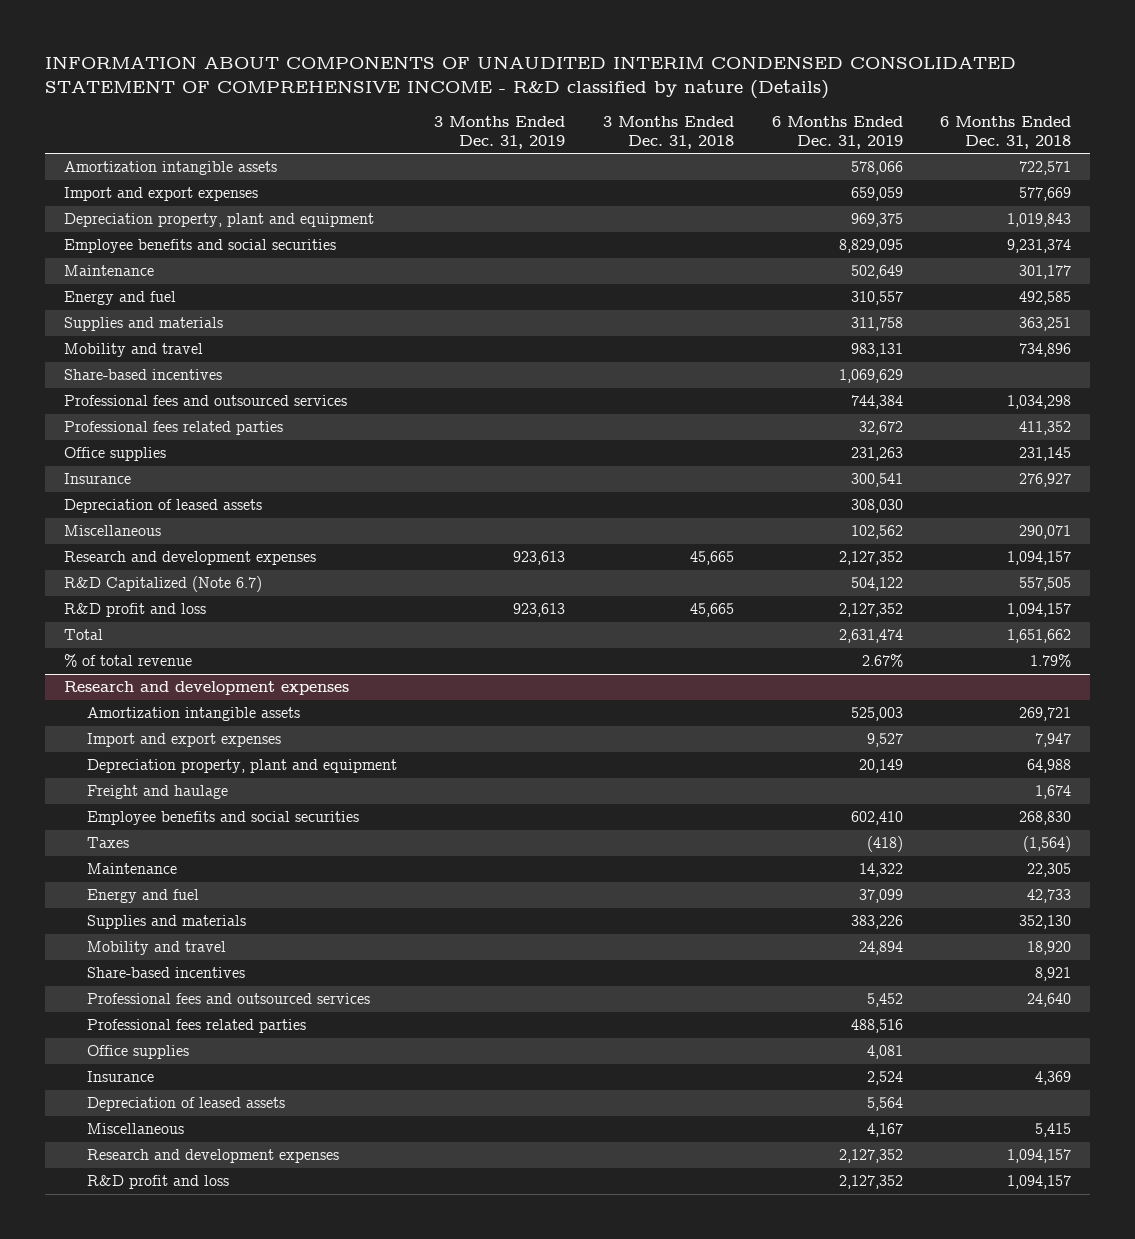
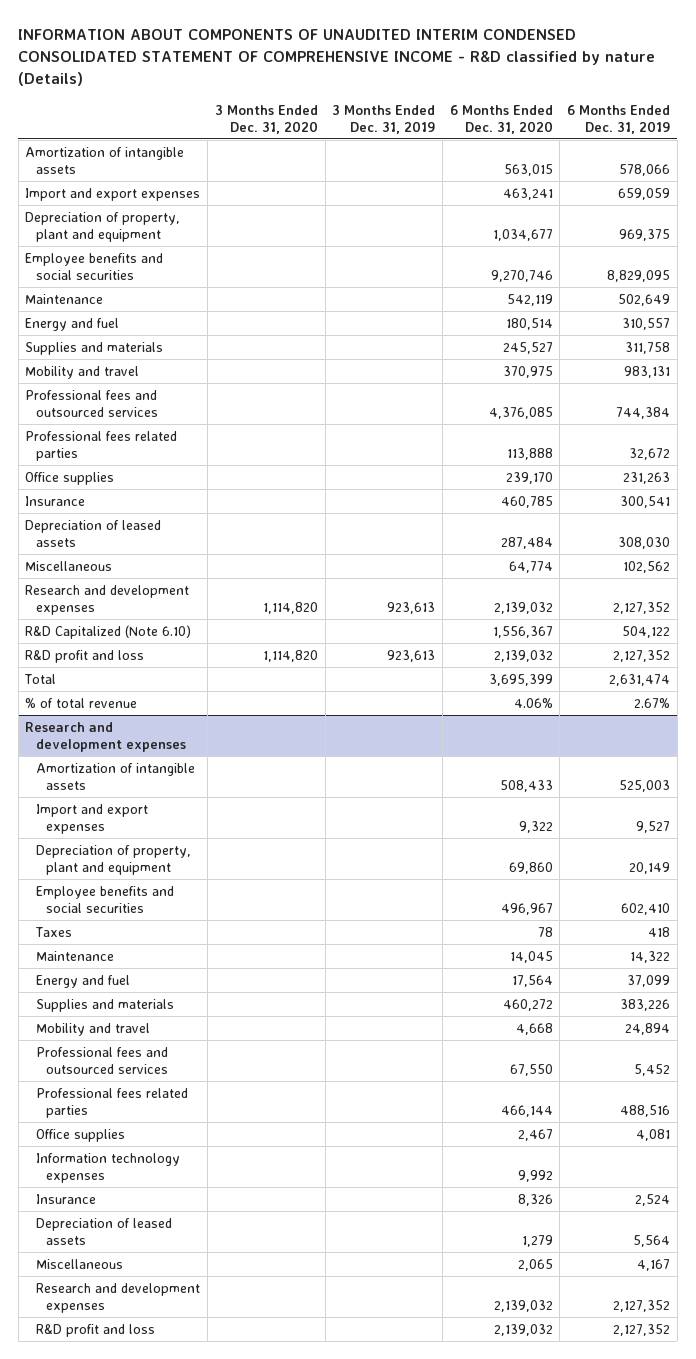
[602,116,734,149] 3 Months Ended Dec. 31, 2018 -> none
[940,116,1072,149] 6 Months Ended Dec. 31, 2018 -> none
none -> [214,104,318,134] 3 Months Ended Dec. 31, 2020
none -> [449,104,553,134] 6 Months Ended Dec. 31, 2020
[63,161,277,176] Amortization intangible assets -> [25,146,185,174] Amortization of intangible assets
[63,213,374,228] Depreciation property, plant and equipment -> [25,211,181,242] Depreciation of property, plant and equipment
[63,369,222,381] Share-based incentives -> none
[63,576,262,593] R&D Capitalized (Note 6.7) -> [25,624,192,639] R&D Capitalized (Note 6.10)
[86,707,300,722] Amortization intangible assets -> [35,762,195,790] Amortization of intangible assets
[86,785,228,800] Freight and haulage -> none
[86,759,397,774] Depreciation property, plant and equipment -> [35,844,191,875] Depreciation of property, plant and equipment
[866,836,903,853] (418) -> [648,926,671,937] 418
[86,967,245,979] Share-based incentives -> none
none -> [35,1152,180,1183] Information technology expenses

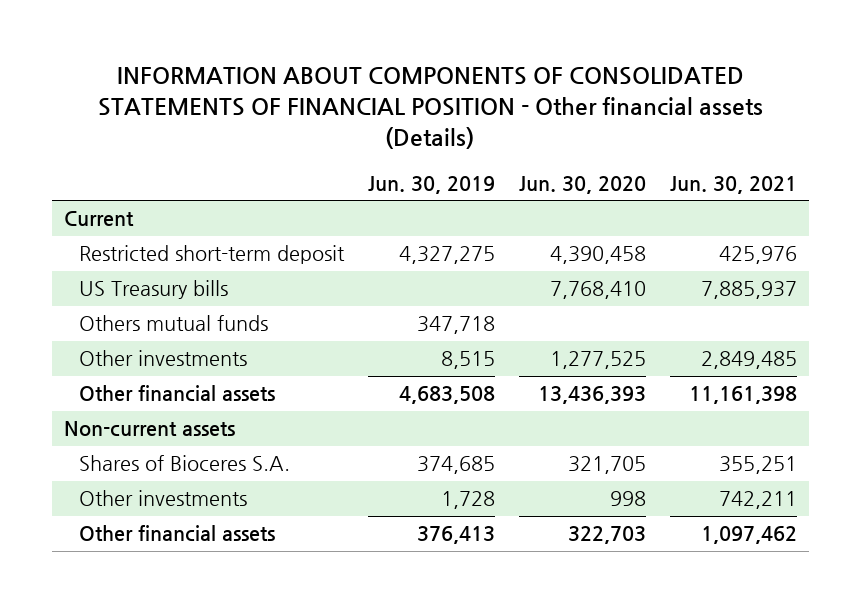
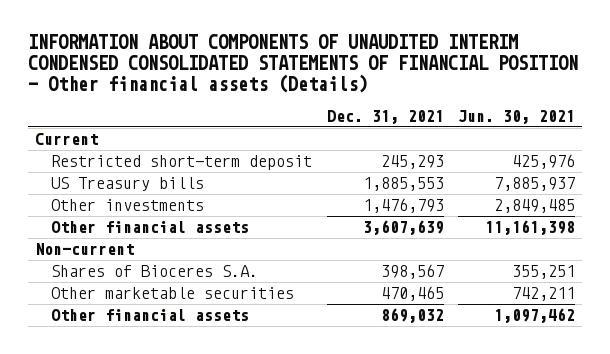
[98,67,764,150] INFORMATION ABOUT COMPONENTS OF CONSOLIDATED STATEMENTS OF FINANCIAL POSITION - Other financial assets (Details) -> [28,34,579,93] INFORMATION ABOUT COMPONENTS OF UNAUDITED INTERIM CONDENSED CONSOLIDATED STATEMENTS OF FINANCIAL POSITION - Other financial assets (Details)
[367,175,495,194] Jun. 30, 2019 -> none
[518,175,646,194] Jun. 30, 2020 -> none
none -> [326,109,444,124] Dec. 31, 2021
[78,315,268,332] Others mutual funds -> none
[63,421,235,438] Non-current assets -> [35,243,135,256] Non-current
[78,490,247,507] Other investments -> [51,287,295,300] Other marketable securities

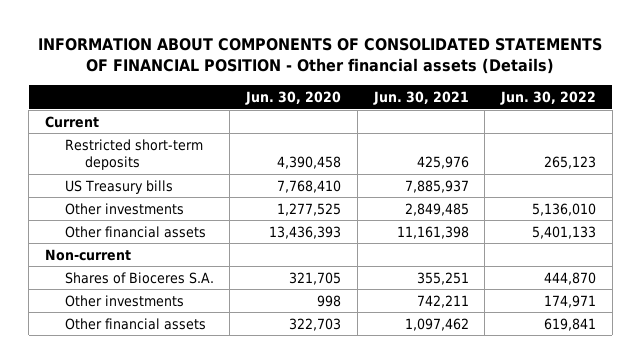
[28,34,579,93] INFORMATION ABOUT COMPONENTS OF UNAUDITED INTERIM CONDENSED CONSOLIDATED STATEMENTS OF FINANCIAL POSITION - Other financial assets (Details) -> [38,37,603,75] INFORMATION ABOUT COMPONENTS OF CONSOLIDATED STATEMENTS OF FINANCIAL POSITION - Other financial assets (Details)
[326,109,444,124] Dec. 31, 2021 -> none
none -> [245,91,342,106] Jun. 30, 2020
none -> [499,91,596,106] Jun. 30, 2022
[51,155,313,171] Restricted short-term deposit -> [64,138,203,171] Restricted short-term deposits
[51,287,295,300] Other marketable securities -> [64,294,184,307] Other investments

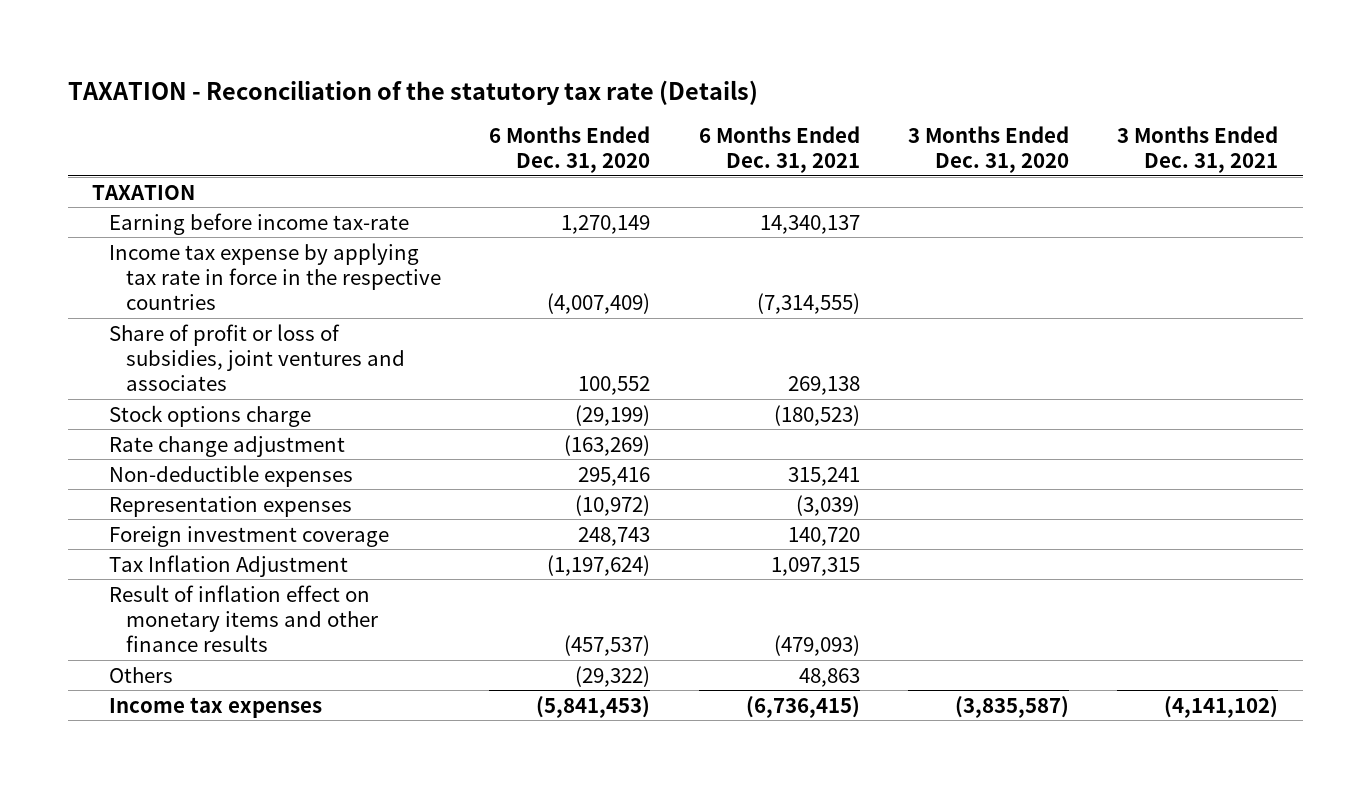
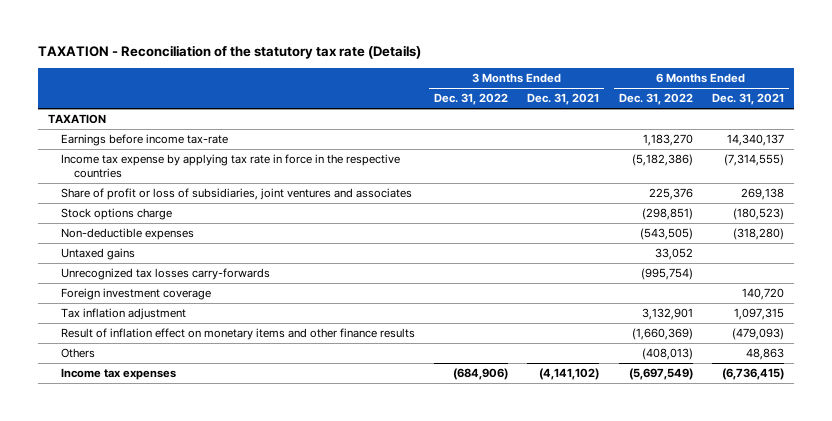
[489,125,651,174] 6 Months Ended Dec. 31, 2020 -> none
[908,125,1070,174] 3 Months Ended Dec. 31, 2020 -> none
none -> [434,93,509,106] Dec. 31, 2022
none -> [618,93,693,106] Dec. 31, 2022
[109,212,410,235] Earning before income tax-rate -> [60,134,228,147] Earnings before income tax-rate
[109,323,405,392] Share of profit or loss of subsidies, joint ventures and associates -> [60,188,412,201] Share of profit or loss of subsidiaries, joint ventures and associates
[109,435,346,457] Rate change adjustment -> none
[109,495,353,517] Representation expenses -> none
[787,466,860,486] 315,241 -> [733,228,785,241] (318,280)
none -> [60,248,135,261] Untaxed gains
none -> [60,268,270,281] Unrecognized tax losses carry-forwards
[109,554,349,577] Tax Inflation Adjustment -> [60,308,186,321] Tax inflation adjustment

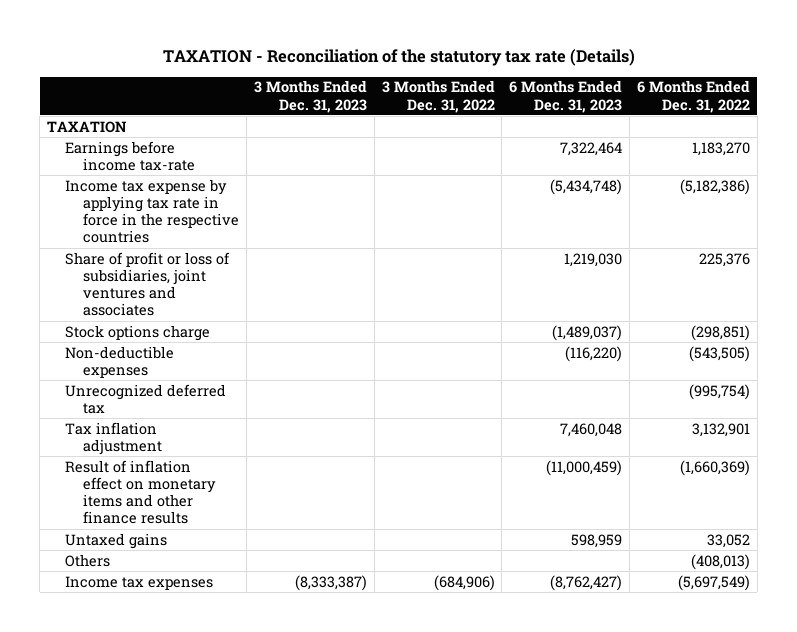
[527,93,600,106] Dec. 31, 2021 -> none
[712,93,785,106] Dec. 31, 2021 -> none
none -> [254,80,368,113] 3 Months Ended Dec. 31, 2023
none -> [509,80,623,113] 6 Months Ended Dec. 31, 2023
[60,288,211,301] Foreign investment coverage -> none
[60,268,270,281] Unrecognized tax losses carry-forwards -> [65,383,227,414] Unrecognized deferred tax
[60,248,135,261] Untaxed gains -> [65,532,168,549] Untaxed gains

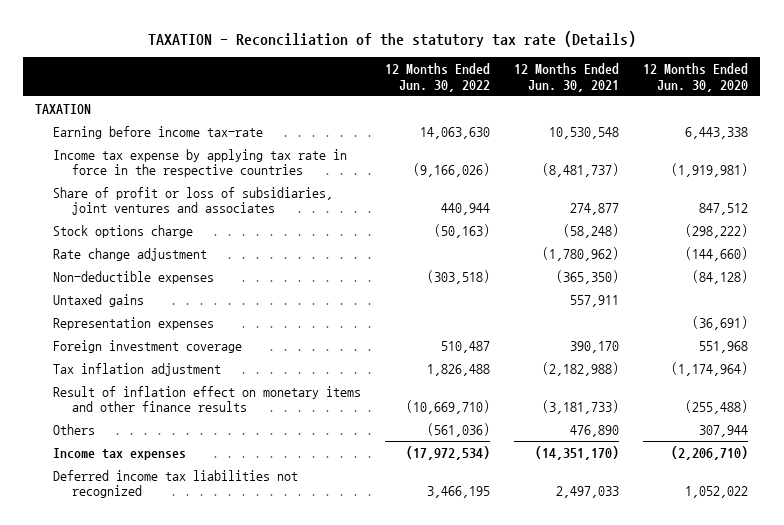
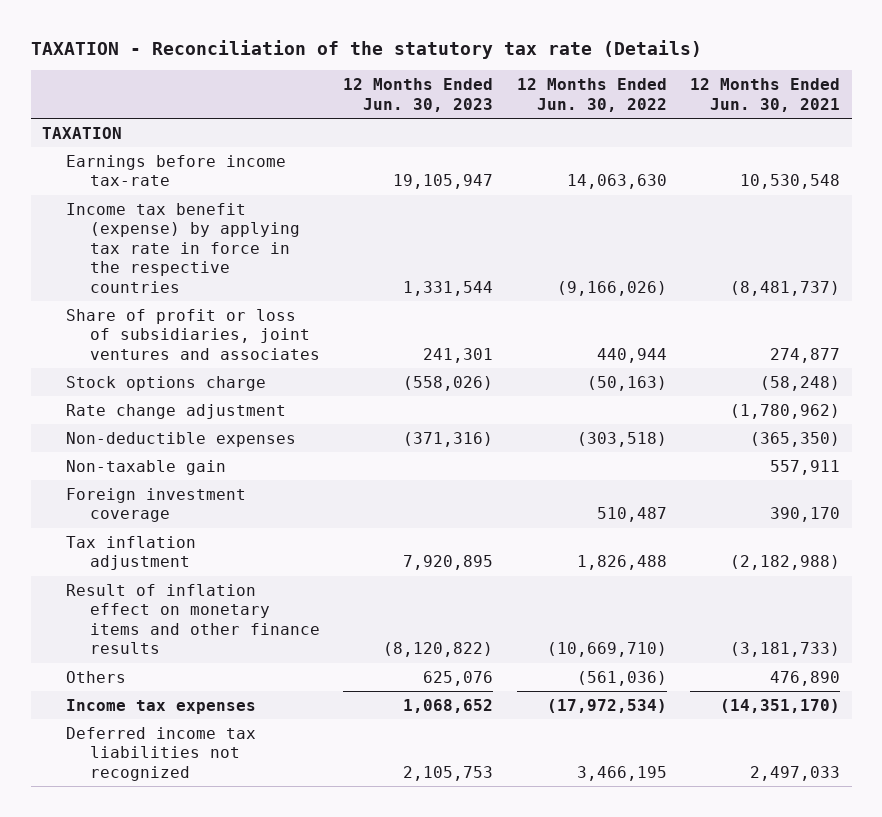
[643,63,749,92] 12 Months Ended Jun. 30, 2020 -> none
none -> [343,78,494,112] 12 Months Ended Jun. 30, 2023
[53,125,264,139] Earning before income tax-rate -> [66,154,287,187] Earnings before income tax-rate
[53,148,348,178] Income tax expense by applying tax rate in force in the respective countries -> [66,202,300,294] Income tax benefit (expense) by applying tax rate in force in the respective countries
[53,316,215,330] Representation expenses -> none
[53,293,145,307] Untaxed gains -> [66,459,227,475] Non-taxable gain

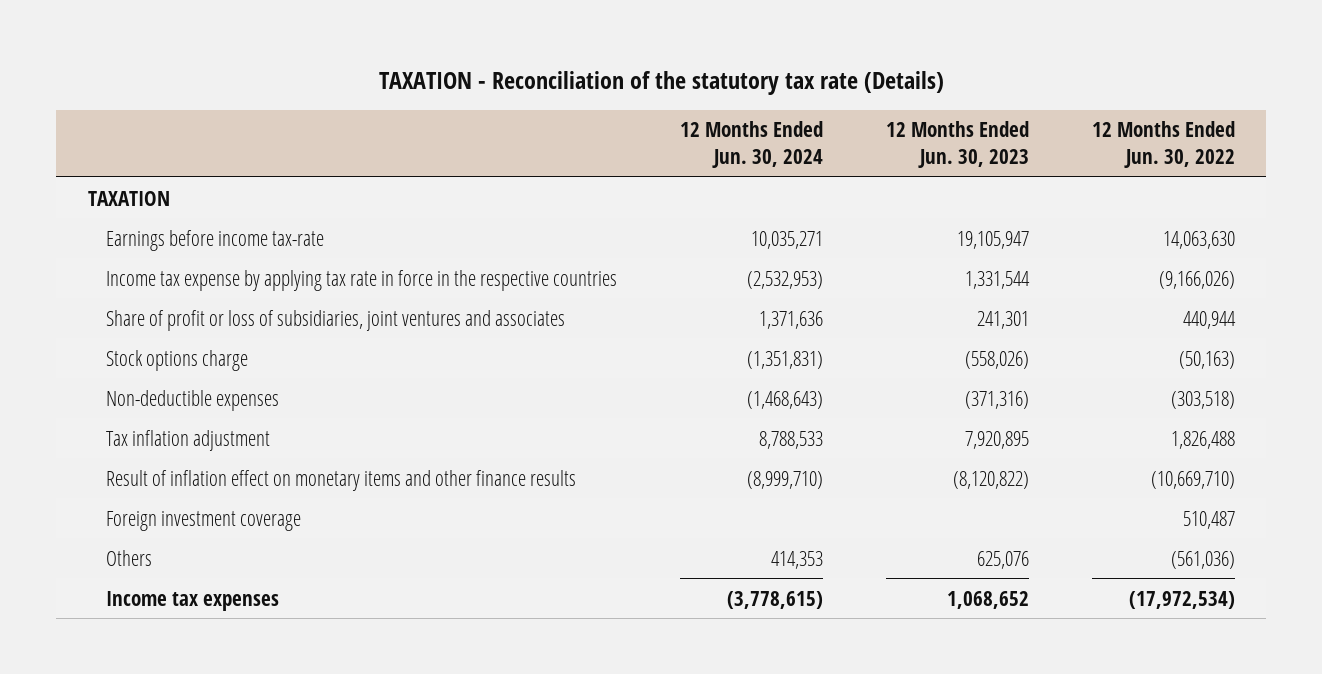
[689,78,840,112] 12 Months Ended Jun. 30, 2021 -> none
none -> [679,121,823,169] 12 Months Ended Jun. 30, 2024
[66,202,300,294] Income tax benefit (expense) by applying tax rate in force in the respective countries -> [105,269,617,291] Income tax expense by applying tax rate in force in the respective countries
[66,403,287,419] Rate change adjustment -> none
[66,459,227,475] Non-taxable gain -> none
[66,487,247,523] Foreign investment coverage -> [105,510,301,531] Foreign investment coverage
[66,726,257,781] Deferred income tax liabilities not recognized -> none

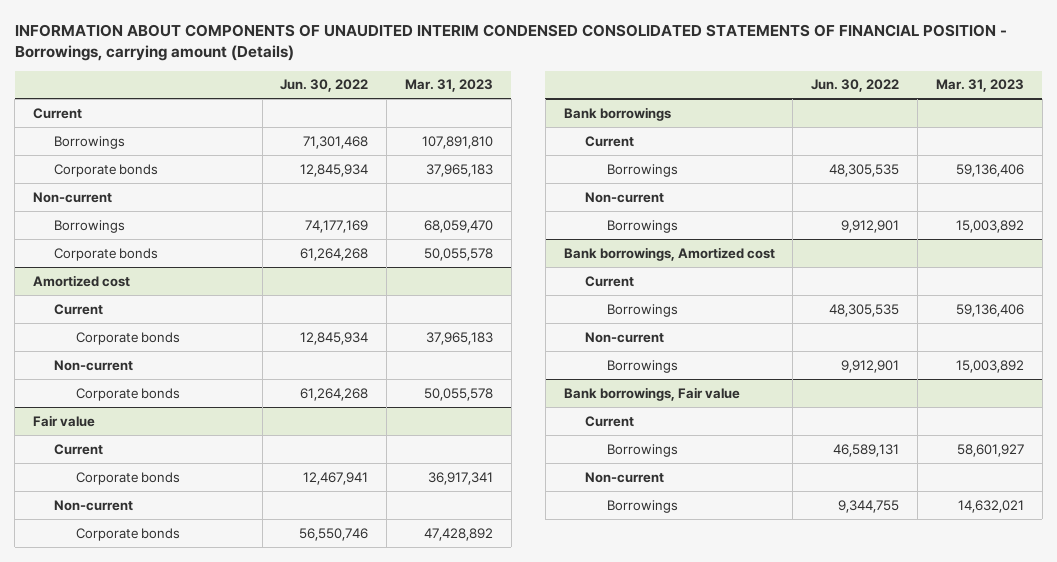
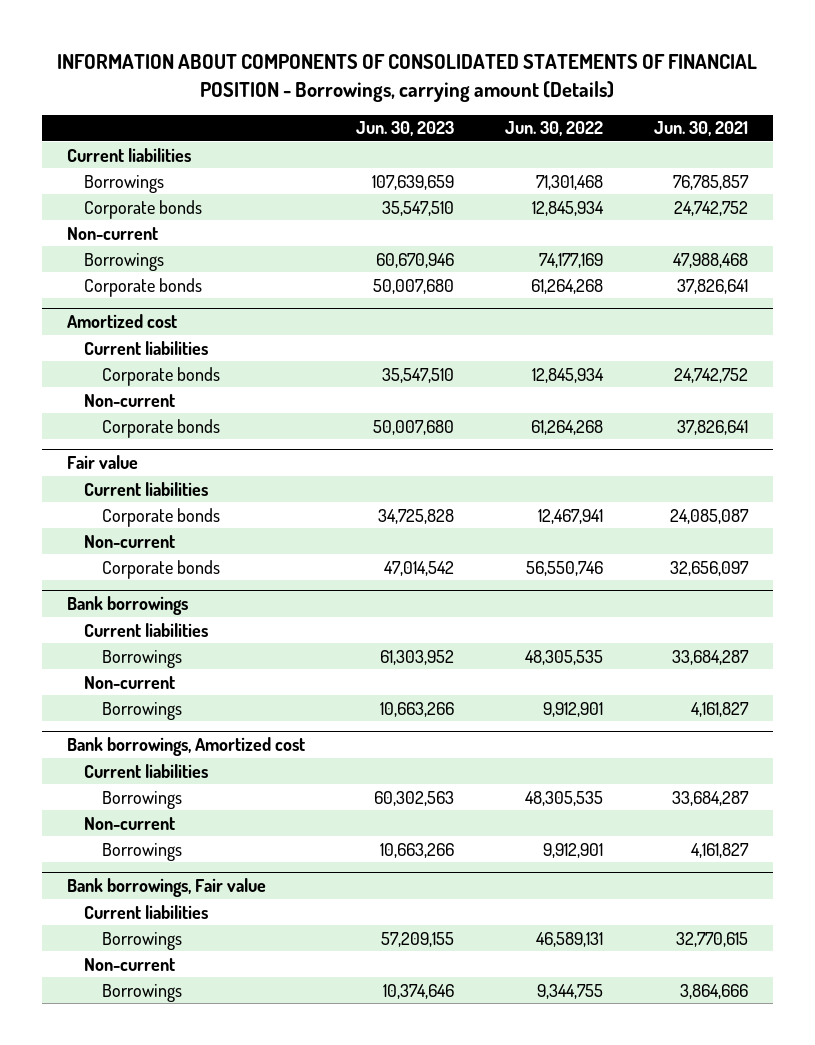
[14,23,1007,61] INFORMATION ABOUT COMPONENTS OF UNAUDITED INTERIM CONDENSED CONSOLIDATED STATEMENTS OF FINANCIAL POSITION - Borrowings, carrying amount (Details) -> [57,54,758,102] INFORMATION ABOUT COMPONENTS OF CONSOLIDATED STATEMENTS OF FINANCIAL POSITION - Borrowings, carrying amount (Details)
[405,79,494,93] Mar. 31, 2023 -> none
none -> [355,121,454,137] Jun. 30, 2023
none -> [653,121,748,137] Jun. 30, 2021
[32,107,82,119] Current -> [67,147,192,162] Current liabilities
[54,303,104,315] Current -> [84,340,209,355] Current liabilities
[54,443,104,455] Current -> [84,481,209,496] Current liabilities
[585,135,635,147] Current -> [84,622,209,637] Current liabilities
[585,275,635,287] Current -> [84,763,209,778] Current liabilities
[585,415,635,427] Current -> [84,904,209,919] Current liabilities

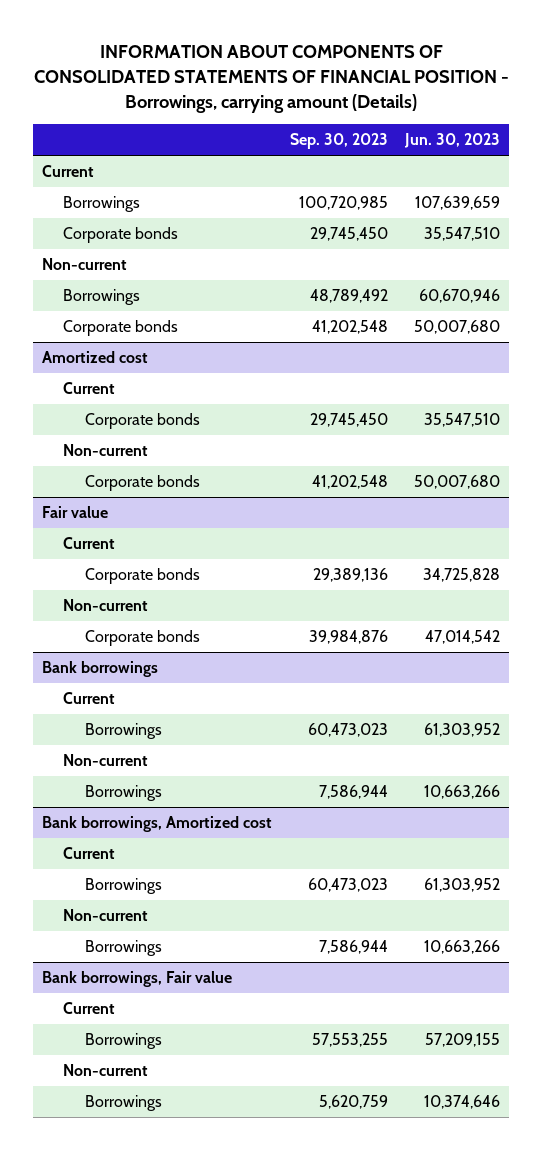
[504,121,603,137] Jun. 30, 2022 -> none
[653,121,748,137] Jun. 30, 2021 -> none
none -> [289,133,388,150] Sep. 30, 2023
[67,147,192,162] Current liabilities -> [41,165,94,178] Current
[84,340,209,355] Current liabilities -> [63,382,116,395] Current
[84,481,209,496] Current liabilities -> [63,537,116,550] Current
[84,622,209,637] Current liabilities -> [63,692,116,705] Current
[84,763,209,778] Current liabilities -> [63,847,116,860] Current
[373,790,454,806] 60,302,563 -> [424,878,501,893] 61,303,952
[84,904,209,919] Current liabilities -> [63,1002,116,1015] Current

